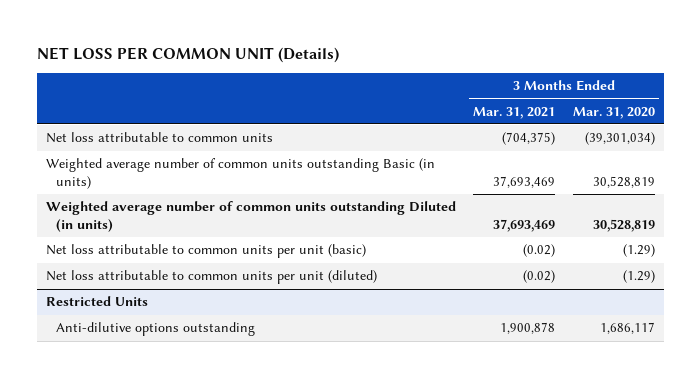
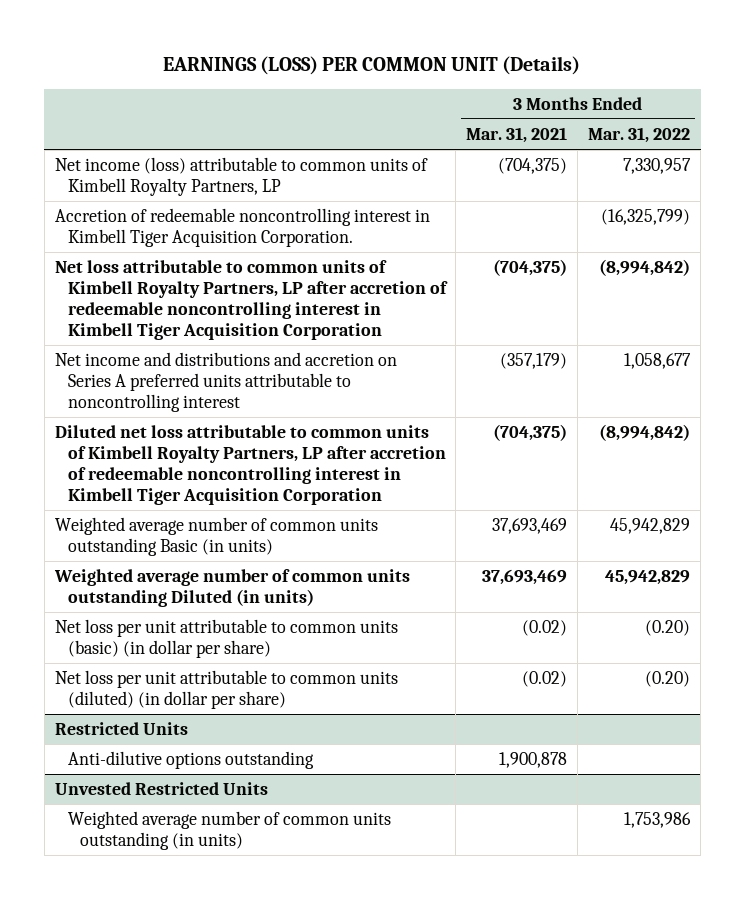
[36,46,339,63] NET LOSS PER COMMON UNIT (Details) -> [163,56,581,76] EARNINGS (LOSS) PER COMMON UNIT (Details)
[572,106,655,119] Mar. 31, 2020 -> none
none -> [588,126,691,143] Mar. 31, 2022
[45,132,273,144] Net loss attributable to common units -> [54,157,428,197] Net income (loss) attributable to common units of Kimbell Royalty Partners, LP
none -> [54,208,430,248] Accretion of redeemable noncontrolling interest in Kimbell Tiger Acquisition Corporation.
none -> [54,260,448,340] Net loss attributable to common units of Kimbell Royalty Partners, LP after accretion of redeemable noncontrolling interest in Kimbell Tiger Acquisition Corporation
none -> [54,352,397,413] Net income and distributions and accretion on Series A preferred units attributable to noncontrolling interest
none -> [54,425,446,505] Diluted net loss attributable to common units of Kimbell Royalty Partners, LP after accretion of redeemable noncontrolling interest in Kimbell Tiger Acquisition Corporation
[45,244,366,259] Net loss attributable to common units per unit (basic) -> [54,619,398,659] Net loss per unit attributable to common units (basic) (in dollar per share)
[45,270,377,285] Net loss attributable to common units per unit (diluted) -> [54,670,398,710] Net loss per unit attributable to common units (diluted) (in dollar per share)
none -> [54,782,268,796] Unvested Restricted Units
none -> [67,811,391,851] Weighted average number of common units outstanding (in units)

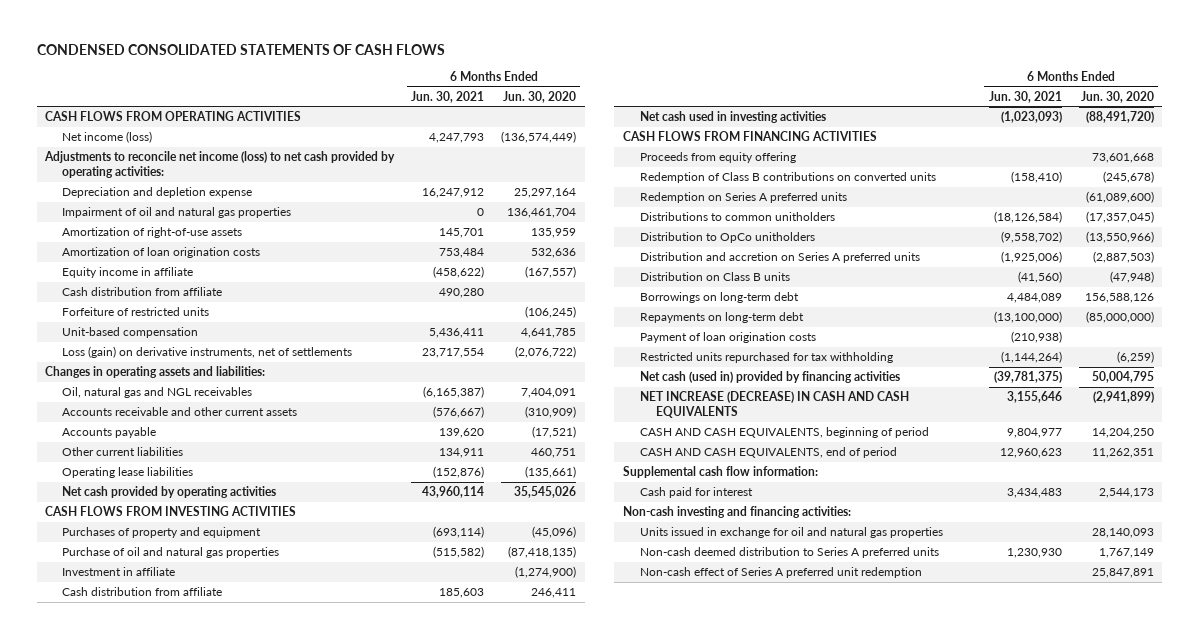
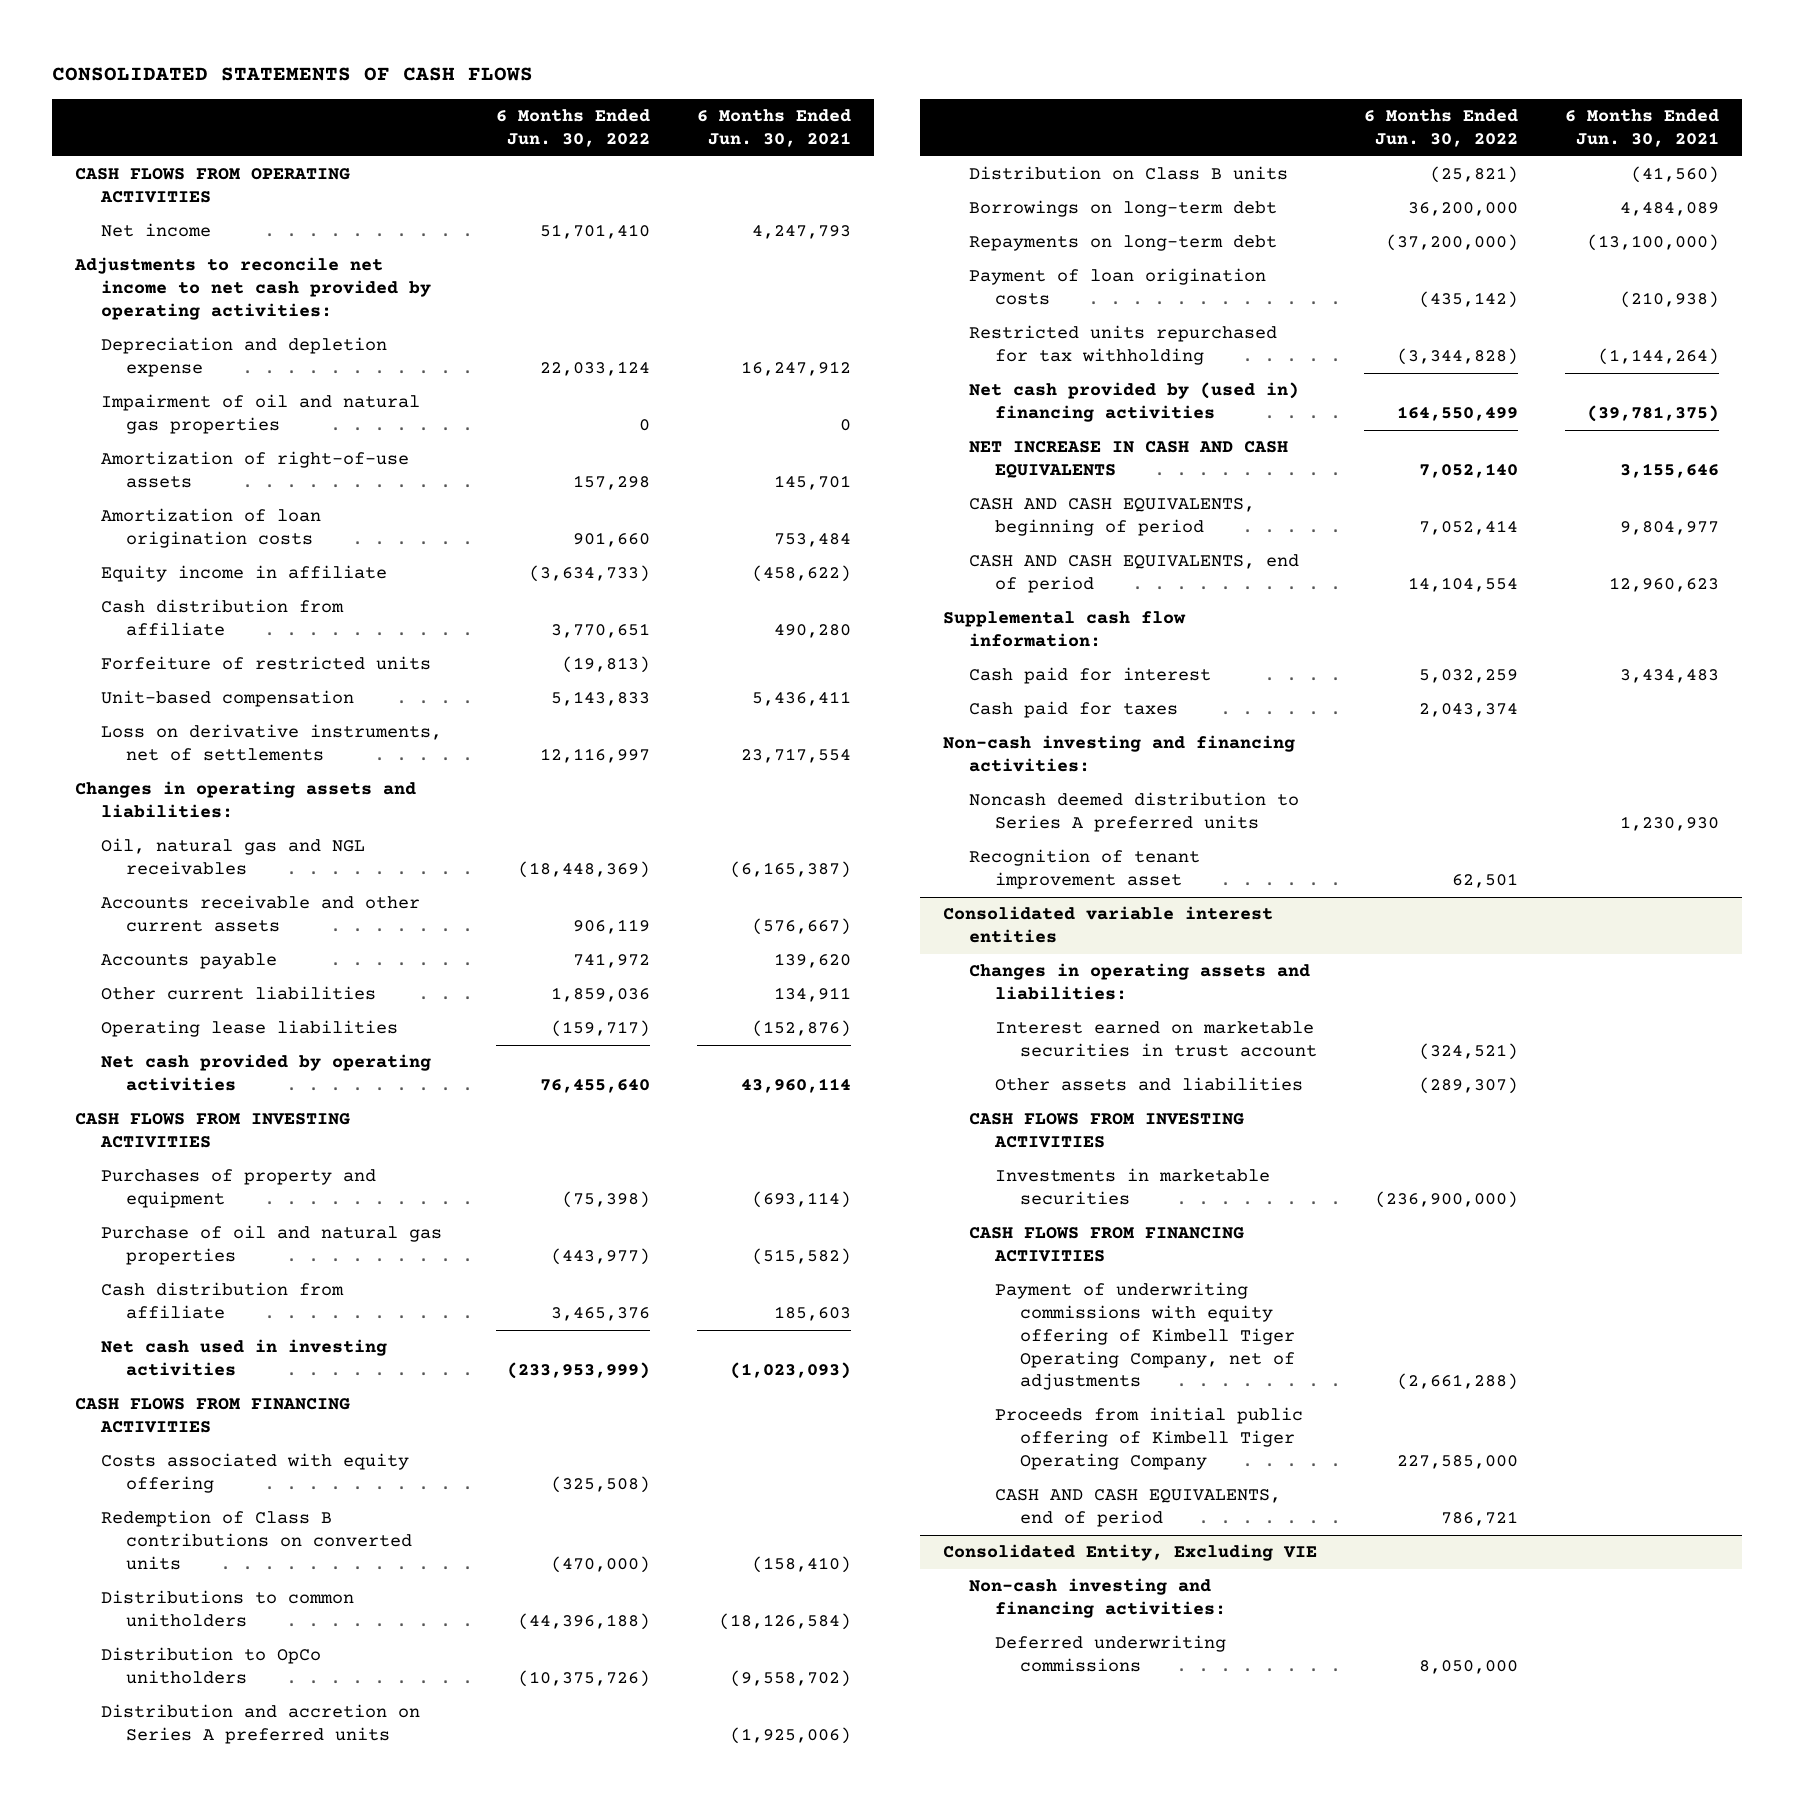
[36,44,445,56] CONDENSED CONSOLIDATED STATEMENTS OF CASH FLOWS -> [51,67,533,82] CONSOLIDATED STATEMENTS OF CASH FLOWS
[503,90,577,103] Jun. 30, 2020 -> none
none -> [496,109,651,147] 6 Months Ended Jun. 30, 2022
[61,131,152,144] Net income (loss) -> [100,223,211,238] Net income
[44,151,396,179] Adjustments to reconcile net income (loss) to net cash provided by operating activities: -> [74,257,431,320] Adjustments to reconcile net income to net cash provided by operating activities:
[61,346,352,359] Loss (gain) on derivative instruments, net of settlements -> [100,724,442,762] Loss on derivative instruments, net of settlements
[61,567,175,577] Investment in affiliate -> none
[639,152,796,164] Proceeds from equity offering -> [100,1453,409,1494] Costs associated with equity offering
[639,192,847,204] Redemption on Series A preferred units -> none
[639,371,900,384] Net cash (used in) provided by financing activities -> [969,382,1300,423] Net cash provided by (used in) financing activities
[639,391,909,419] NET INCREASE (DECREASE) IN CASH AND CASH EQUIVALENTS -> [969,441,1289,479] NET INCREASE IN CASH AND CASH EQUIVALENTS
none -> [969,701,1179,719] Cash paid for taxes
[639,527,943,539] Units issued in exchange for oil and natural gas properties -> none
[639,567,922,579] Non-cash effect of Series A preferred unit redemption -> none
[639,547,939,559] Non-cash deemed distribution to Series A preferred units -> [969,792,1300,833] Noncash deemed distribution to Series A preferred units
none -> [969,849,1201,890] Recognition of tenant improvement asset
none -> [943,906,1274,944] Consolidated variable interest entities
none -> [969,963,1311,1001] Changes in operating assets and liabilities:
none -> [994,1021,1318,1058] Interest earned on marketable securities in trust account
none -> [994,1077,1303,1092] Other assets and liabilities
none -> [969,1113,1245,1149] CASH FLOWS FROM INVESTING ACTIVITIES
none -> [994,1168,1270,1206] Investments in marketable securities
none -> [969,1227,1245,1263] CASH FLOWS FROM FINANCING ACTIVITIES
none -> [994,1282,1296,1391] Payment of underwriting commissions with equity offering of Kimbell Tiger Operating Company, net of adjustments
none -> [994,1407,1303,1470] Proceeds from initial public offering of Kimbell Tiger Operating Company
none -> [994,1489,1281,1528] CASH AND CASH EQUIVALENTS, end of period
none -> [943,1544,1318,1562] Consolidated Entity, Excluding VIE
none -> [969,1578,1226,1619] Non-cash investing and financing activities:
none -> [994,1635,1226,1673] Deferred underwriting commissions

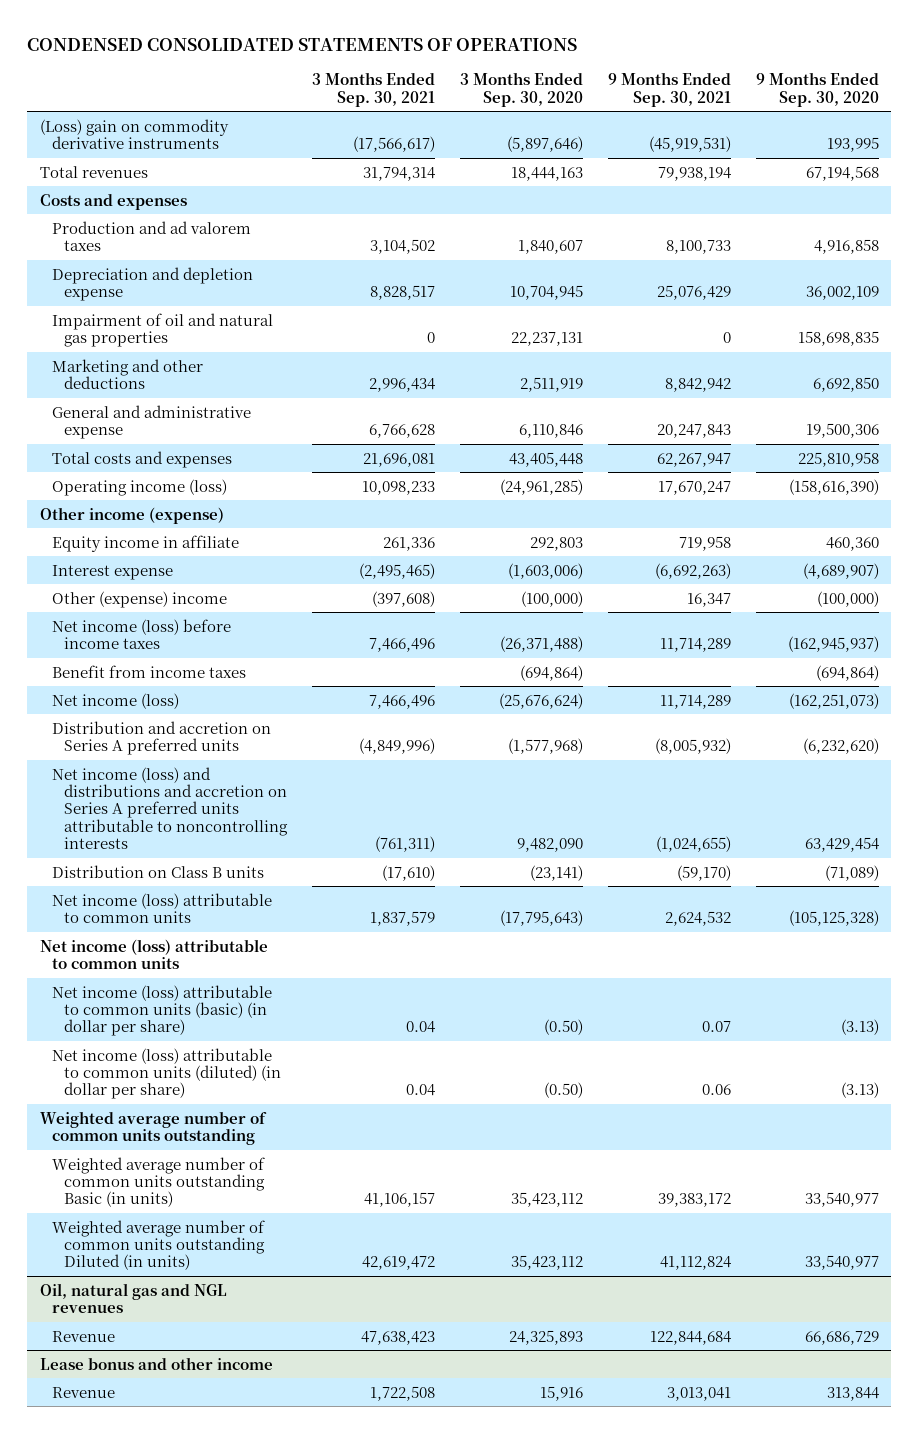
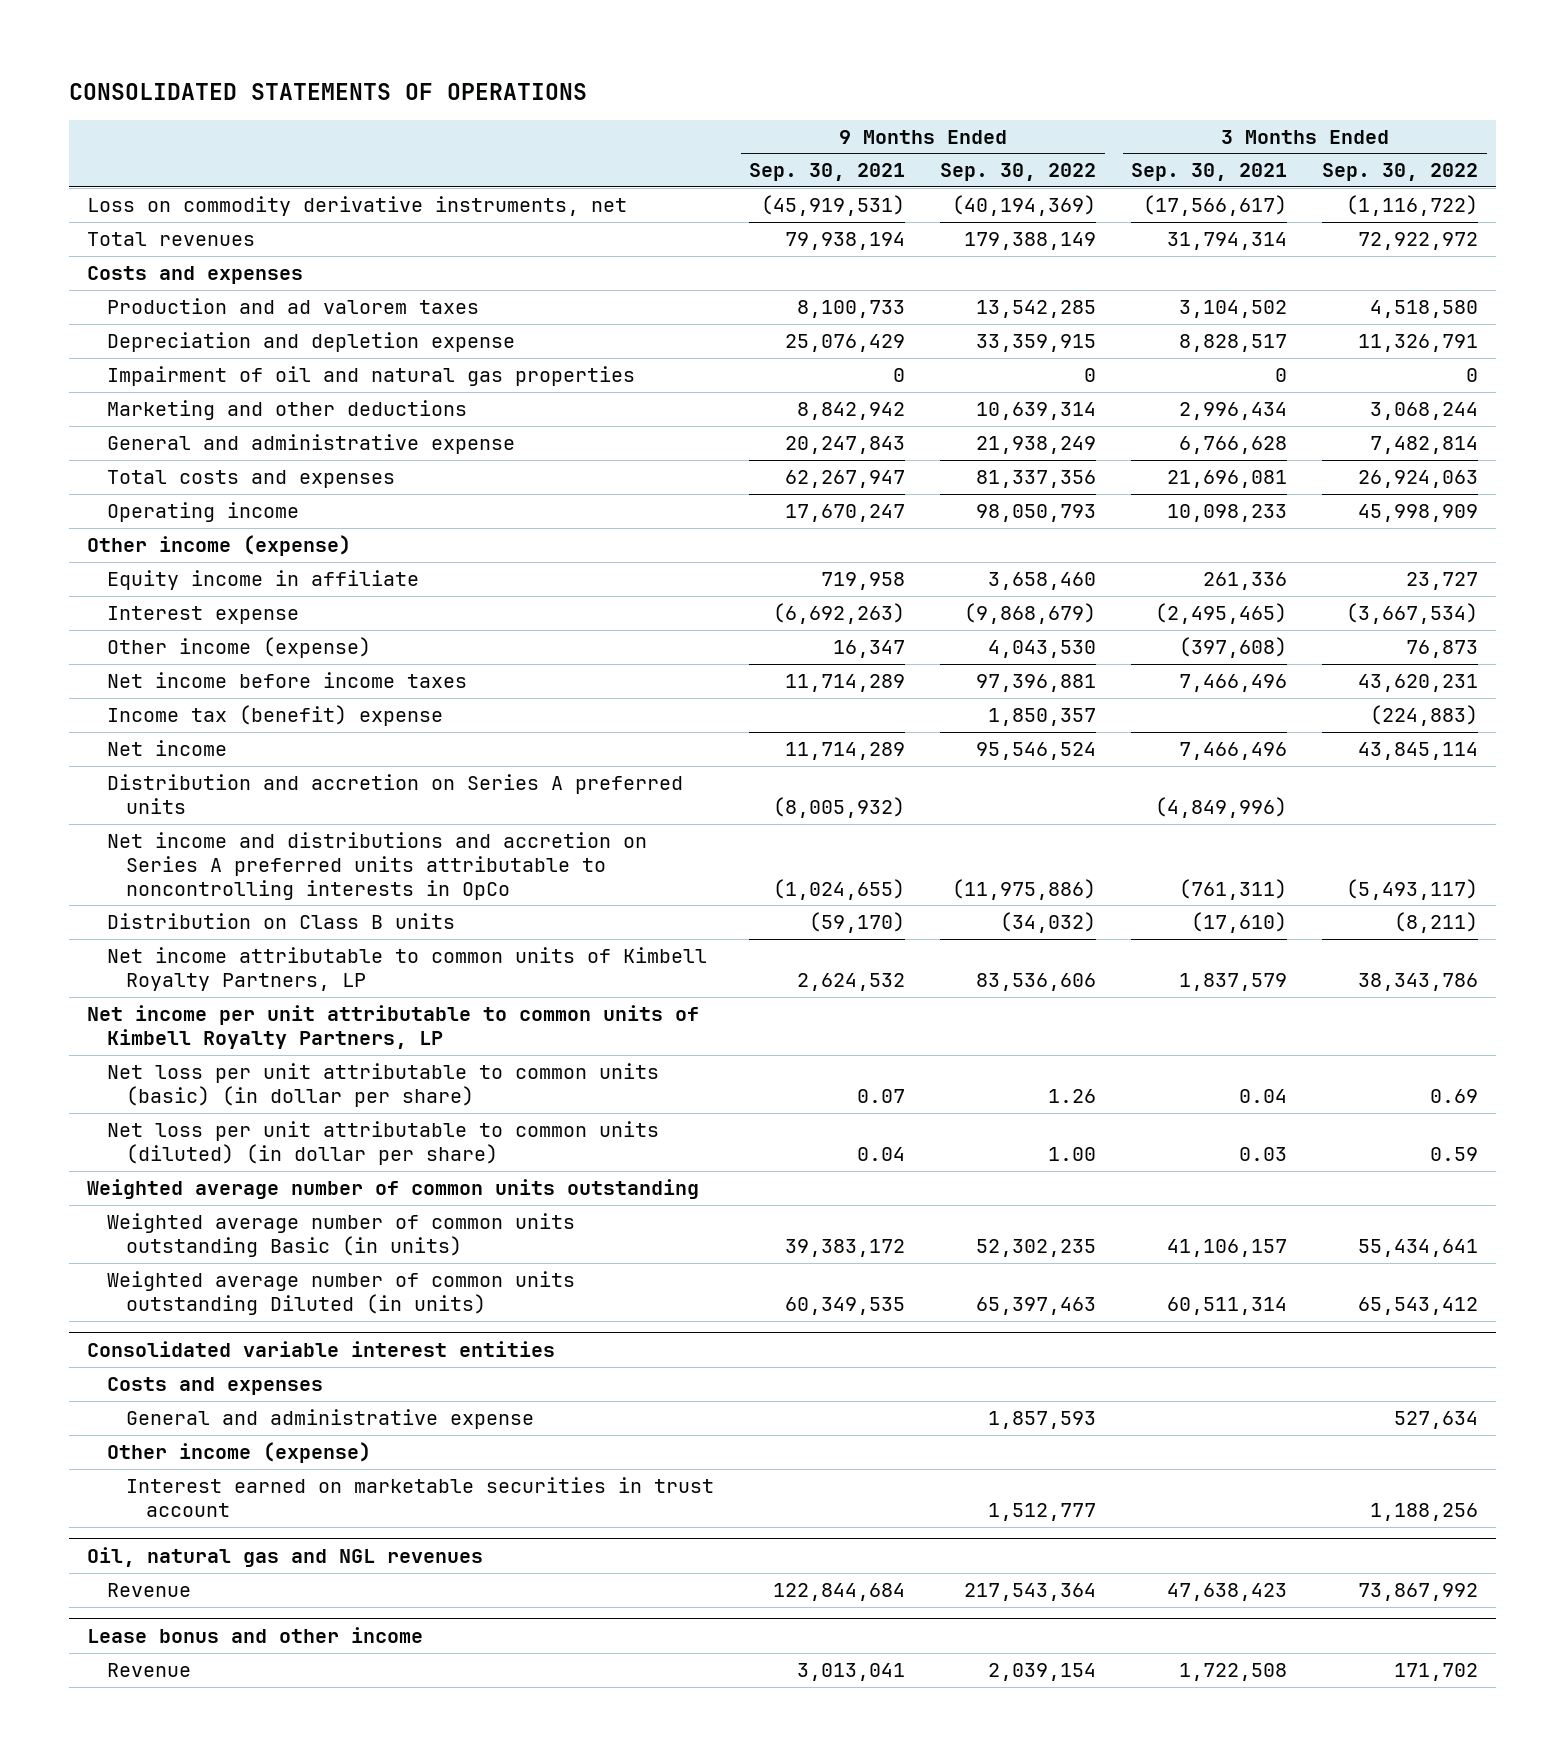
[27,37,578,51] CONDENSED CONSOLIDATED STATEMENTS OF OPERATIONS -> [69,82,588,100] CONSOLIDATED STATEMENTS OF OPERATIONS
[459,72,583,107] 3 Months Ended Sep. 30, 2020 -> none
[755,72,879,107] 9 Months Ended Sep. 30, 2020 -> none
none -> [940,163,1097,182] Sep. 30, 2022
none -> [1322,163,1479,182] Sep. 30, 2022
[40,118,230,150] (Loss) gain on commodity derivative instruments -> [86,196,627,217] Loss on commodity derivative instruments, net
[51,478,227,496] Operating income (loss) -> [106,502,299,523] Operating income
[51,590,227,608] Other (expense) income -> [106,637,371,659] Other income (expense)
[51,618,231,650] Net income (loss) before income taxes -> [106,672,467,689] Net income before income taxes
[51,664,246,678] Benefit from income taxes -> [106,705,443,727] Income tax (benefit) expense
[51,692,179,709] Net income (loss) -> [106,740,227,757] Net income
[51,766,288,850] Net income (loss) and distributions and accretion on Series A preferred units attributable to noncontrolling interests -> [106,832,647,900] Net income and distributions and accretion on Series A preferred units attributable to noncontrolling interests in OpCo
[51,892,272,924] Net income (loss) attributable to common units -> [106,947,707,991] Net income attributable to common units of Kimbell Royalty Partners, LP
[40,938,269,970] Net income (loss) attributable to common units -> [86,1005,699,1049] Net income per unit attributable to common units of Kimbell Royalty Partners, LP
[51,984,272,1037] Net income (loss) attributable to common units (basic) (in dollar per share) -> [106,1063,659,1107] Net loss per unit attributable to common units (basic) (in dollar per share)
[51,1047,281,1100] Net income (loss) attributable to common units (diluted) (in dollar per share) -> [106,1121,659,1165] Net loss per unit attributable to common units (diluted) (in dollar per share)
[405,1084,435,1097] 0.04 -> [1239,1146,1288,1161] 0.03
[701,1084,731,1096] 0.06 -> [857,1146,906,1161] 0.04
[361,1256,435,1271] 42,619,472 -> [1167,1296,1288,1315] 60,511,314
[659,1256,731,1271] 41,112,824 -> [785,1296,906,1315] 60,349,535
none -> [86,1340,555,1357] Consolidated variable interest entities
none -> [106,1377,323,1396] Costs and expenses
none -> [126,1409,535,1430] General and administrative expense
none -> [106,1442,371,1464] Other income (expense)
none -> [126,1477,715,1517] Interest earned on marketable securities in trust account

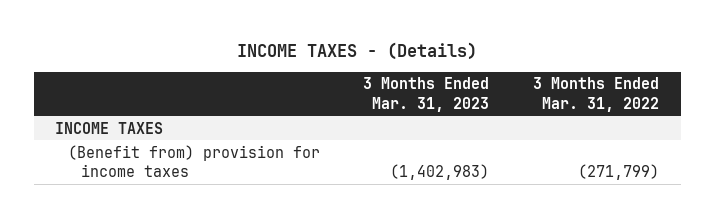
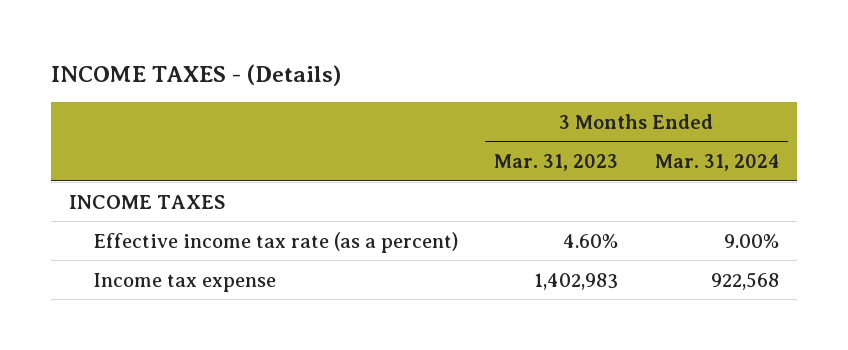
[532,77,659,112] 3 Months Ended Mar. 31, 2022 -> none
none -> [654,154,779,172] Mar. 31, 2024
none -> [93,231,459,253] Effective income tax rate (as a percent)
[67,144,320,177] (Benefit from) provision for income taxes -> [93,272,277,292] Income tax expense
[390,163,490,180] (1,402,983) -> [534,272,619,290] 1,402,983

